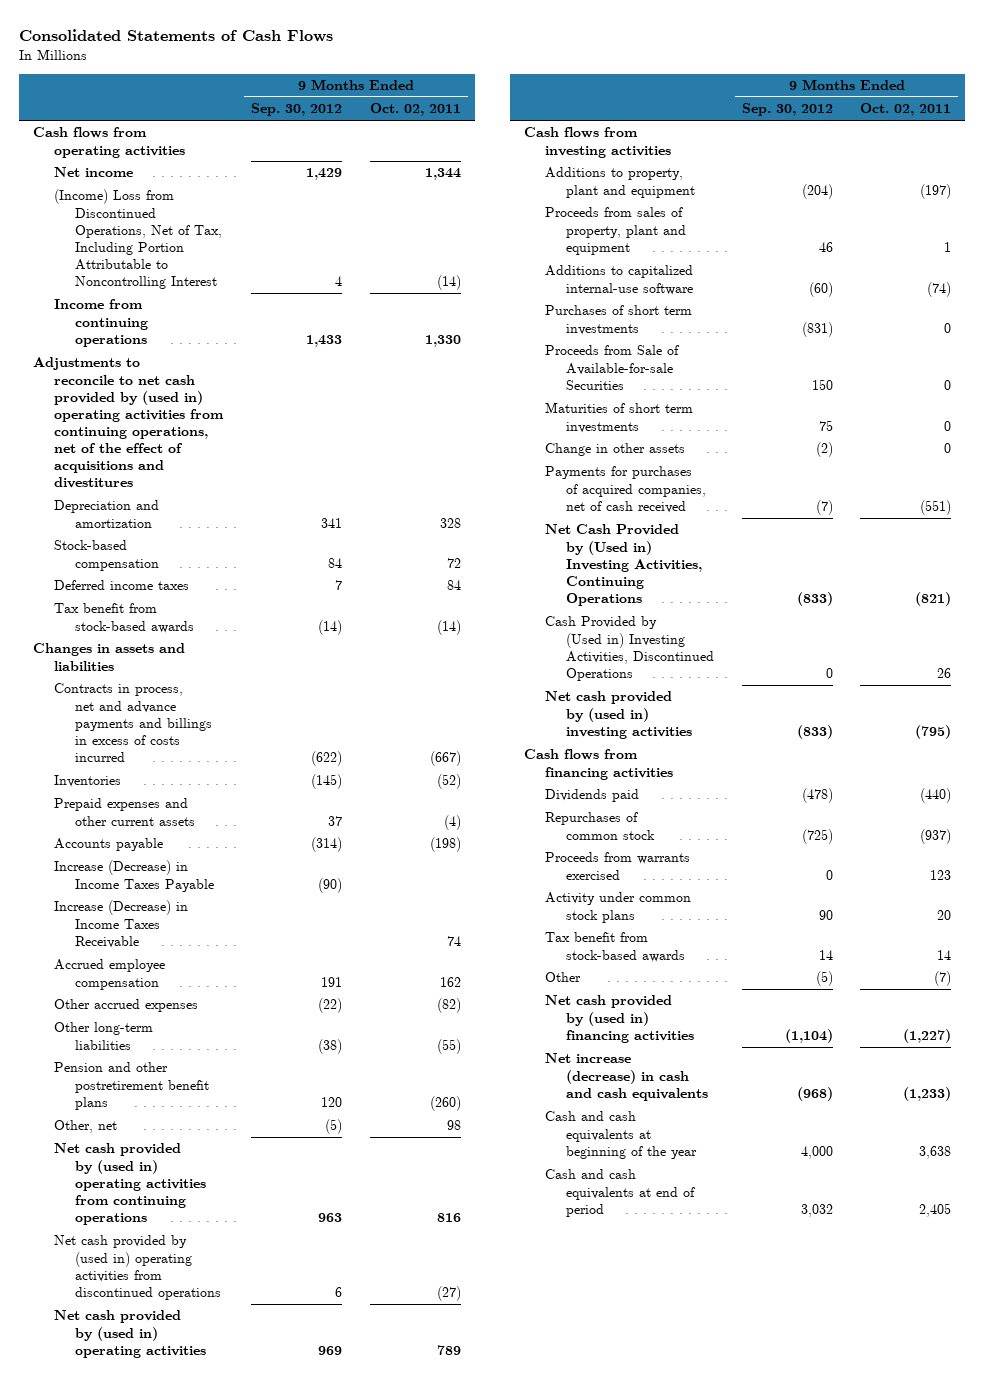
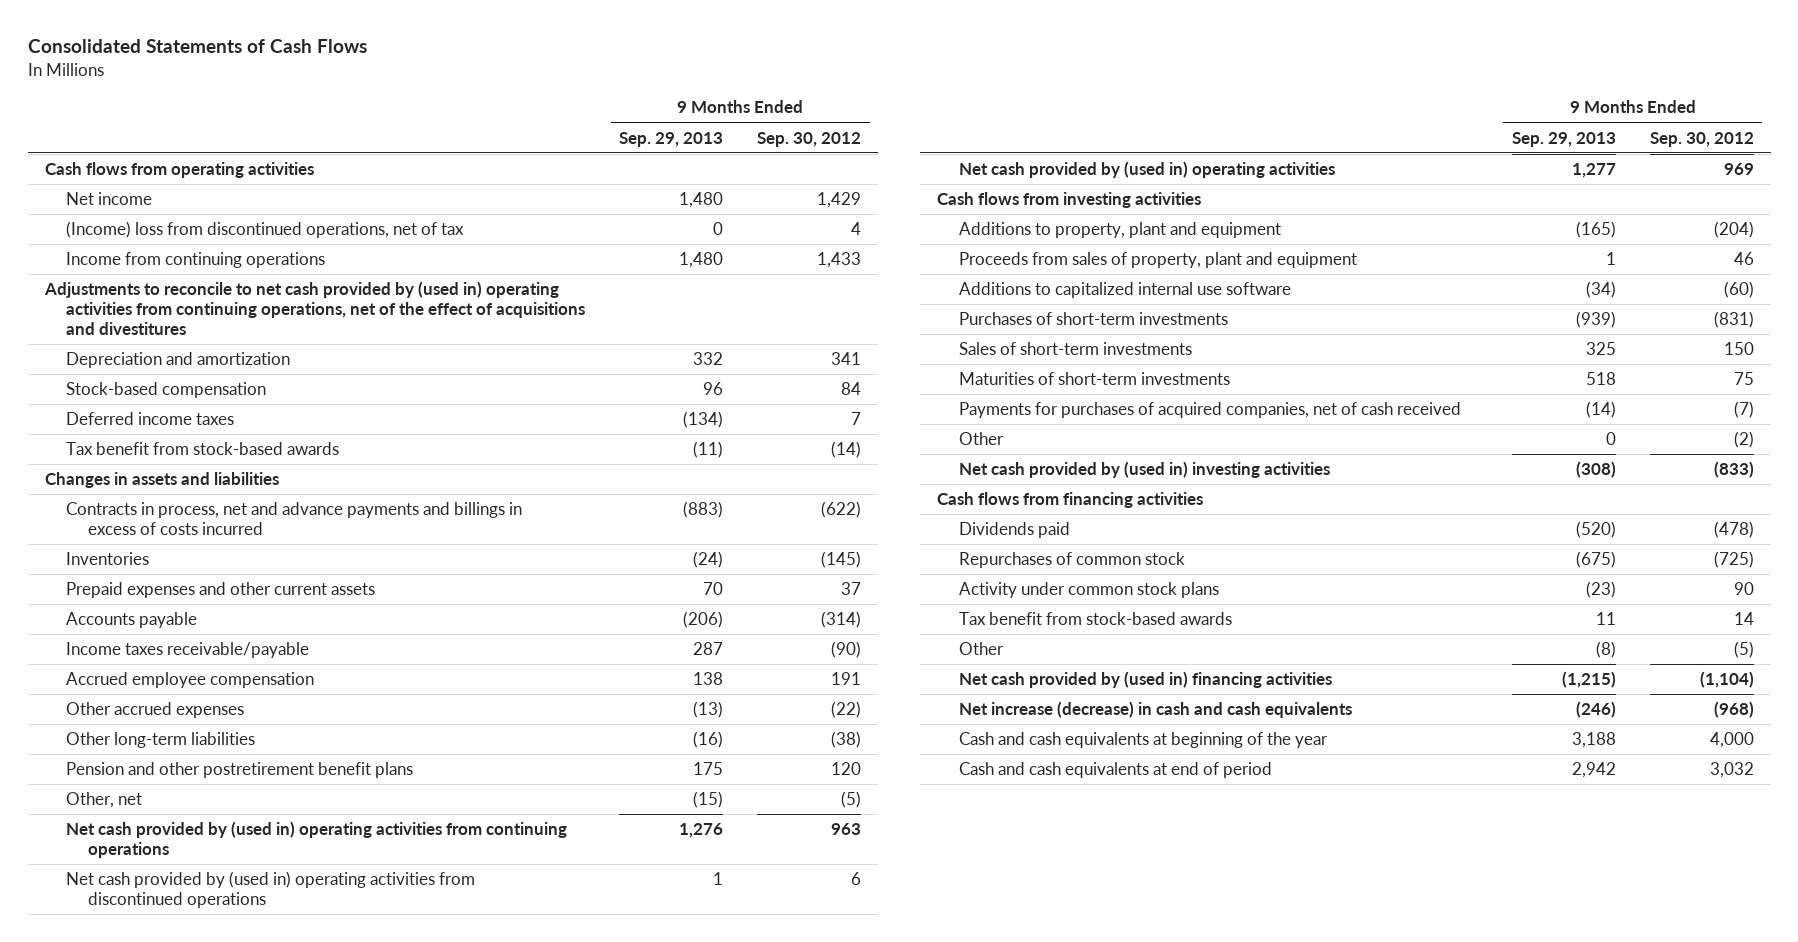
[369,103,461,117] Oct. 02, 2011 -> none
none -> [619,131,724,147] Sep. 29, 2013
[53,189,222,290] (Income) Loss from Discontinued Operations, Net of Tax, Including Portion Attributable to Noncontrolling Interest -> [66,221,465,239] (Income) loss from discontinued operations, net of tax
[53,860,214,892] Increase (Decrease) in Income Taxes Payable -> none
[53,900,188,948] Increase (Decrease) in Income Taxes Receivable -> none
none -> [66,642,310,659] Income taxes receivable/payable
[544,443,685,457] Change in other assets -> none
[544,265,693,295] Additions to capitalized internal-use software -> [958,282,1291,299] Additions to capitalized internal use software
[544,305,692,335] Purchases of short term investments -> [958,312,1228,326] Purchases of short-term investments
[544,345,679,390] Proceeds from Sale of Available-for-sale Securities -> [958,342,1192,356] Sales of short-term investments
[544,402,693,433] Maturities of short term investments -> [958,372,1230,386] Maturities of short-term investments
[544,524,702,606] Net Cash Provided by (Used in) Investing Activities, Continuing Operations -> none
[544,616,714,681] Cash Provided by (Used in) Investing Activities, Discontinued Operations -> none
none -> [958,432,1004,446] Other
[544,852,690,880] Proceeds from warrants exercised -> none

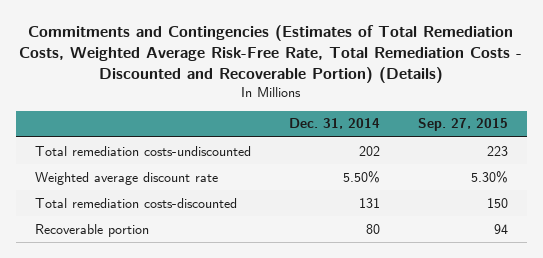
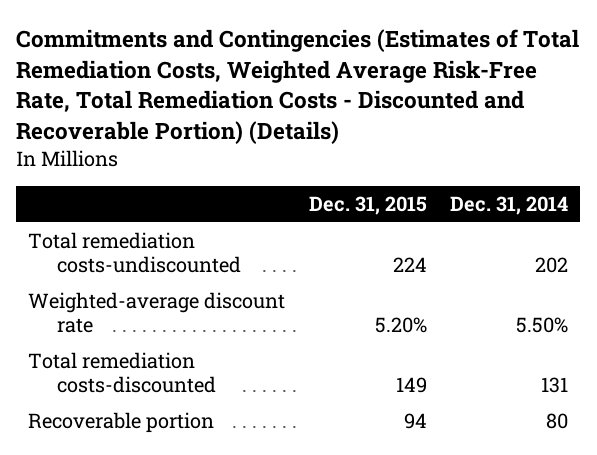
[417,118,508,132] Sep. 27, 2015 -> none
none -> [308,195,427,215] Dec. 31, 2015
[34,171,218,185] Weighted average discount rate -> [28,292,286,334] Weighted-average discount rate

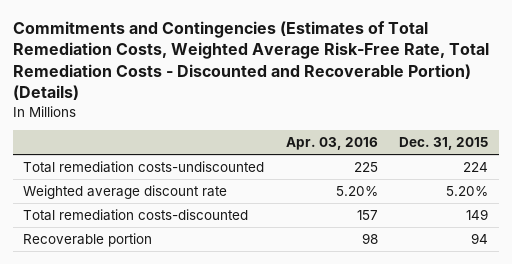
[450,195,569,215] Dec. 31, 2014 -> none
none -> [285,137,378,151] Apr. 03, 2016
[28,292,286,334] Weighted-average discount rate -> [23,185,228,200] Weighted average discount rate

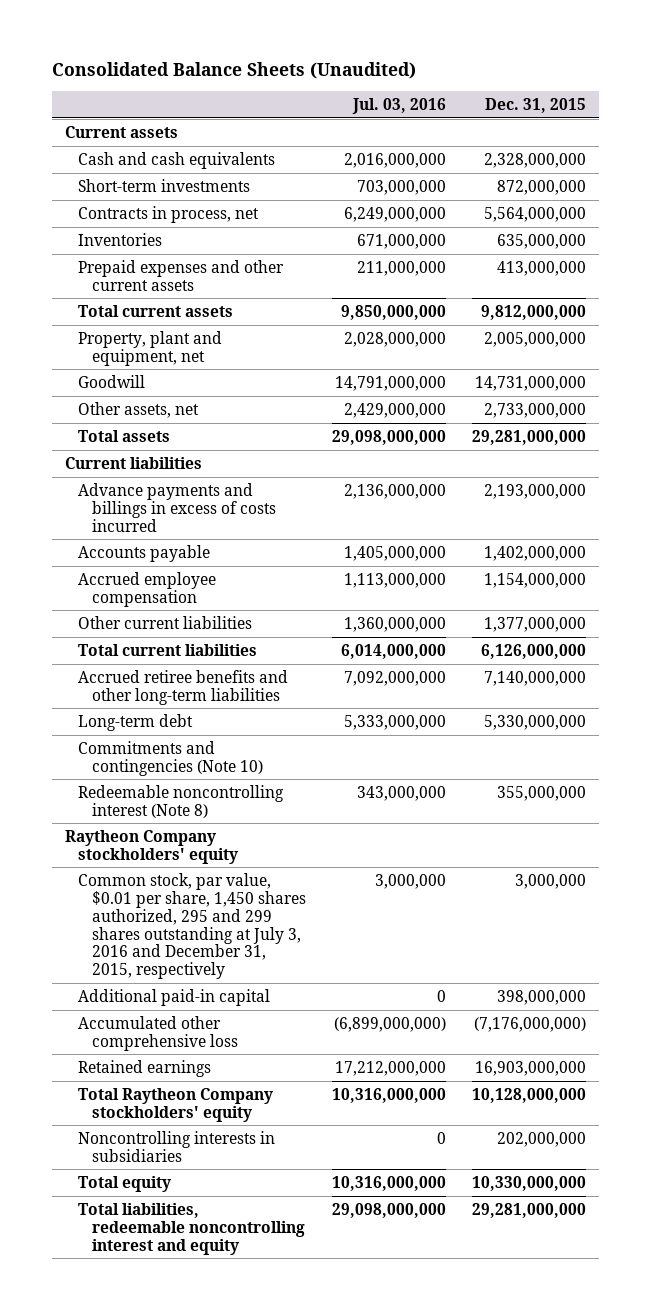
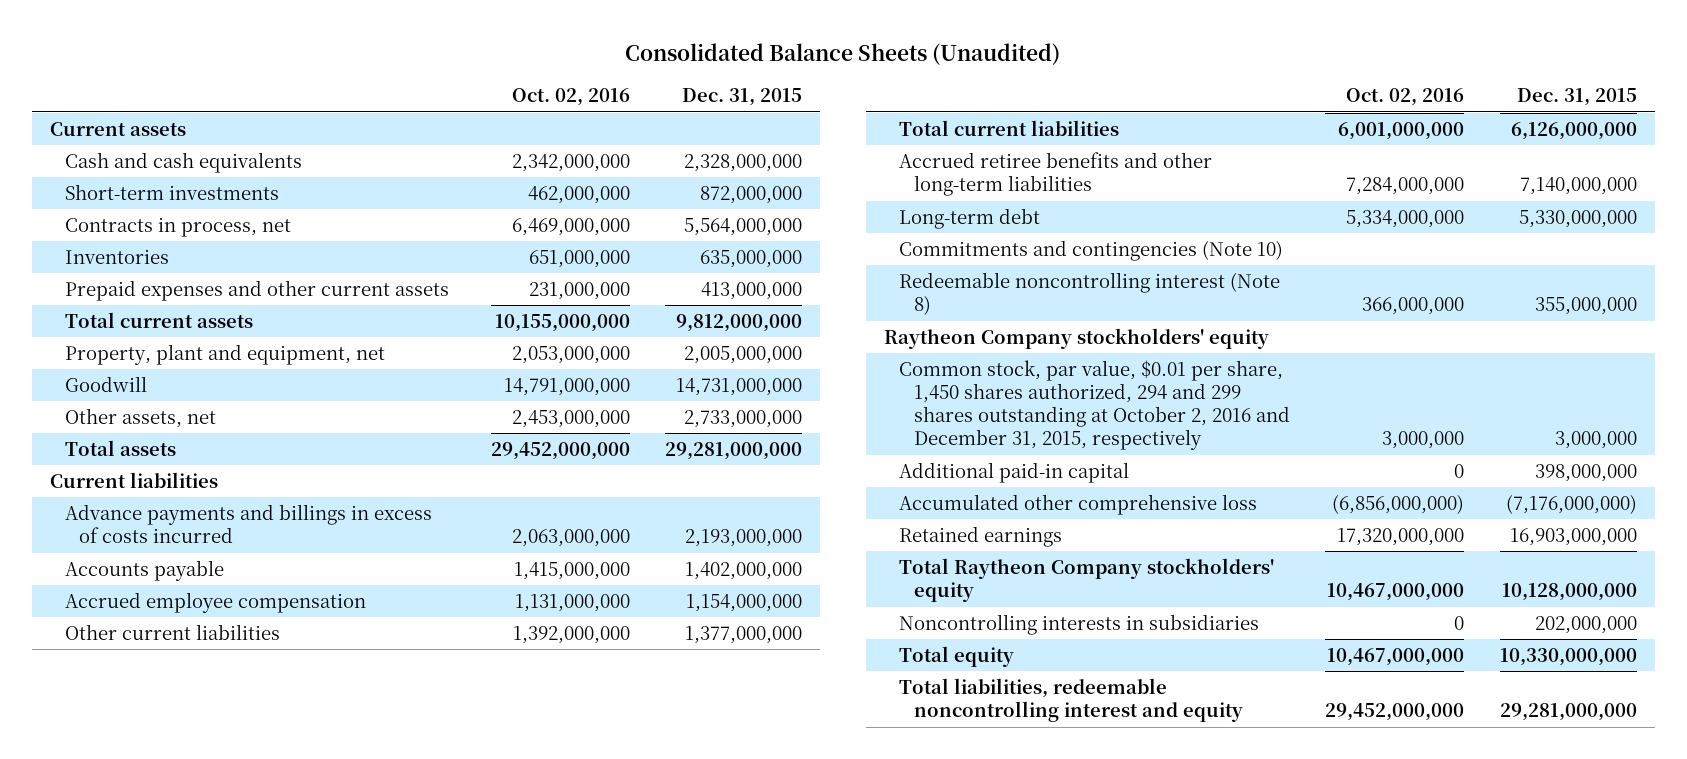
[352,98,447,115] Jul. 03, 2016 -> none
none -> [511,88,630,107] Oct. 02, 2016
[78,872,307,980] Common stock, par value, $0.01 per share, 1,450 shares authorized, 295 and 299 shares outstanding at July 3, 2016 and December 31, 2015, respectively -> [898,359,1290,451] Common stock, par value, $0.01 per share, 1,450 shares authorized, 294 and 299 shares outstanding at October 2, 2016 and December 31, 2015, respectively

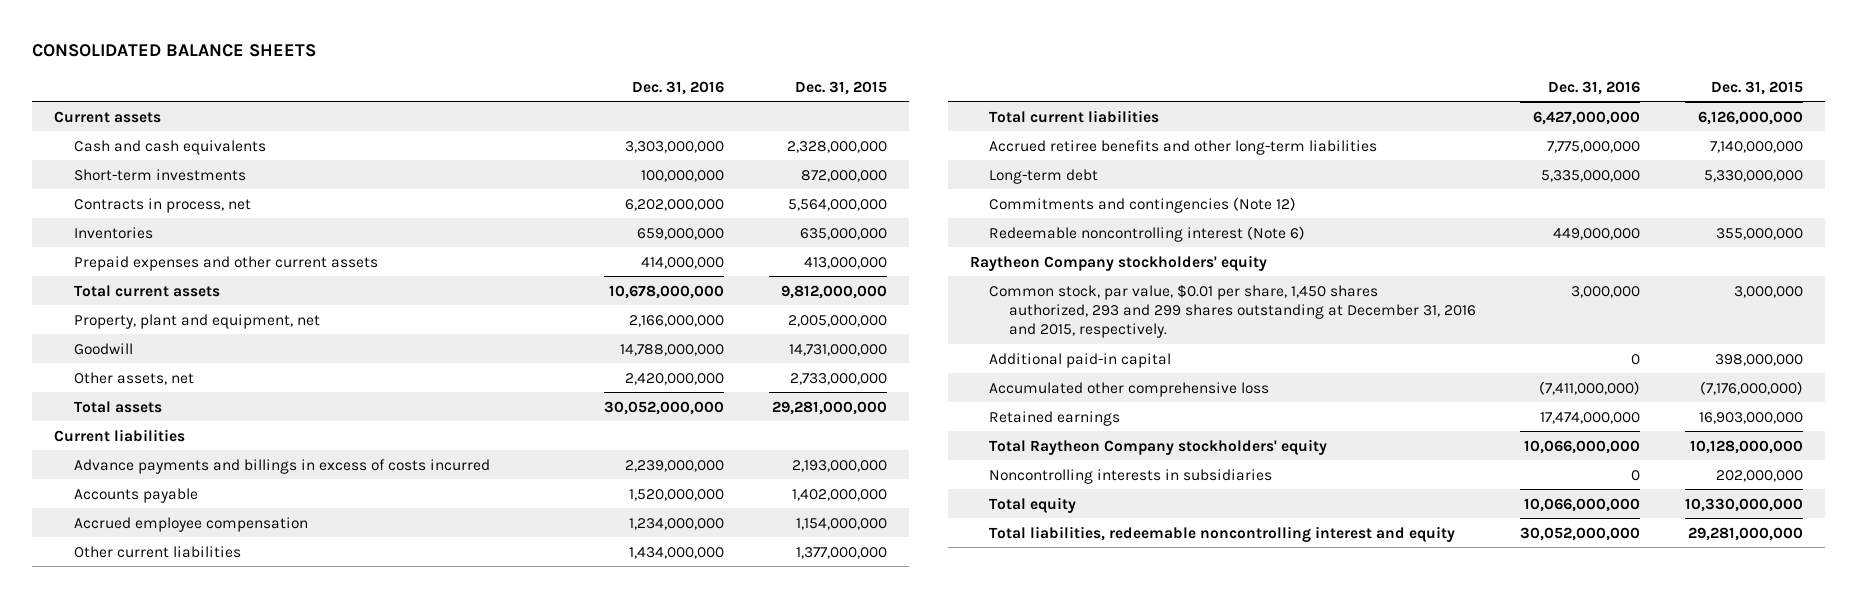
[625,42,1061,65] Consolidated Balance Sheets (Unaudited) -> [32,44,317,58] CONSOLIDATED BALANCE SHEETS
[511,88,630,107] Oct. 02, 2016 -> none
none -> [632,80,725,95] Dec. 31, 2016
[898,239,1283,261] Commitments and contingencies (Note 10) -> [989,196,1297,213] Commitments and contingencies (Note 12)
[898,271,1280,316] Redeemable noncontrolling interest (Note 8) -> [989,225,1306,242] Redeemable noncontrolling interest (Note 6)
[898,359,1290,451] Common stock, par value, $0.01 per share, 1,450 shares authorized, 294 and 299 shares outstanding at October 2, 2016 and December 31, 2015, respectively -> [989,283,1476,339] Common stock, par value, $0.01 per share, 1,450 shares authorized, 293 and 299 shares outstanding at December 31, 2016 and 2015, respectively.

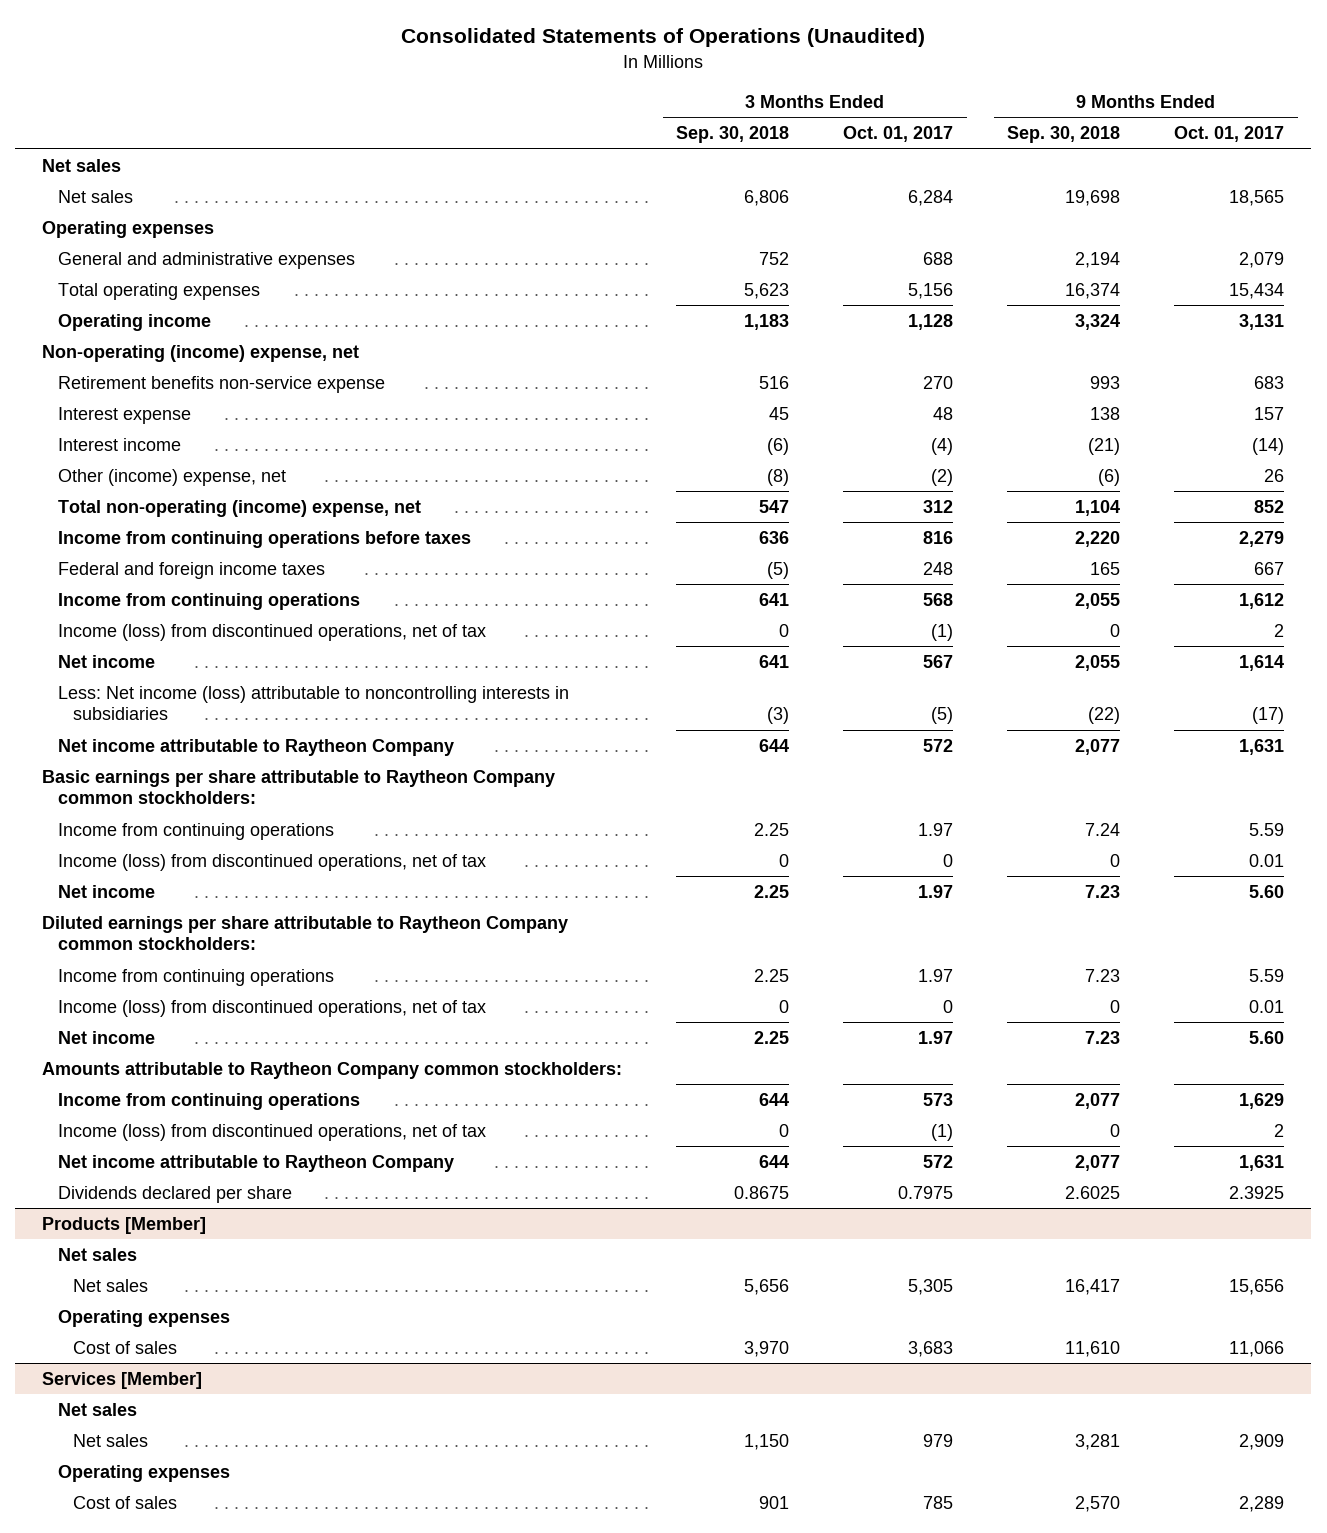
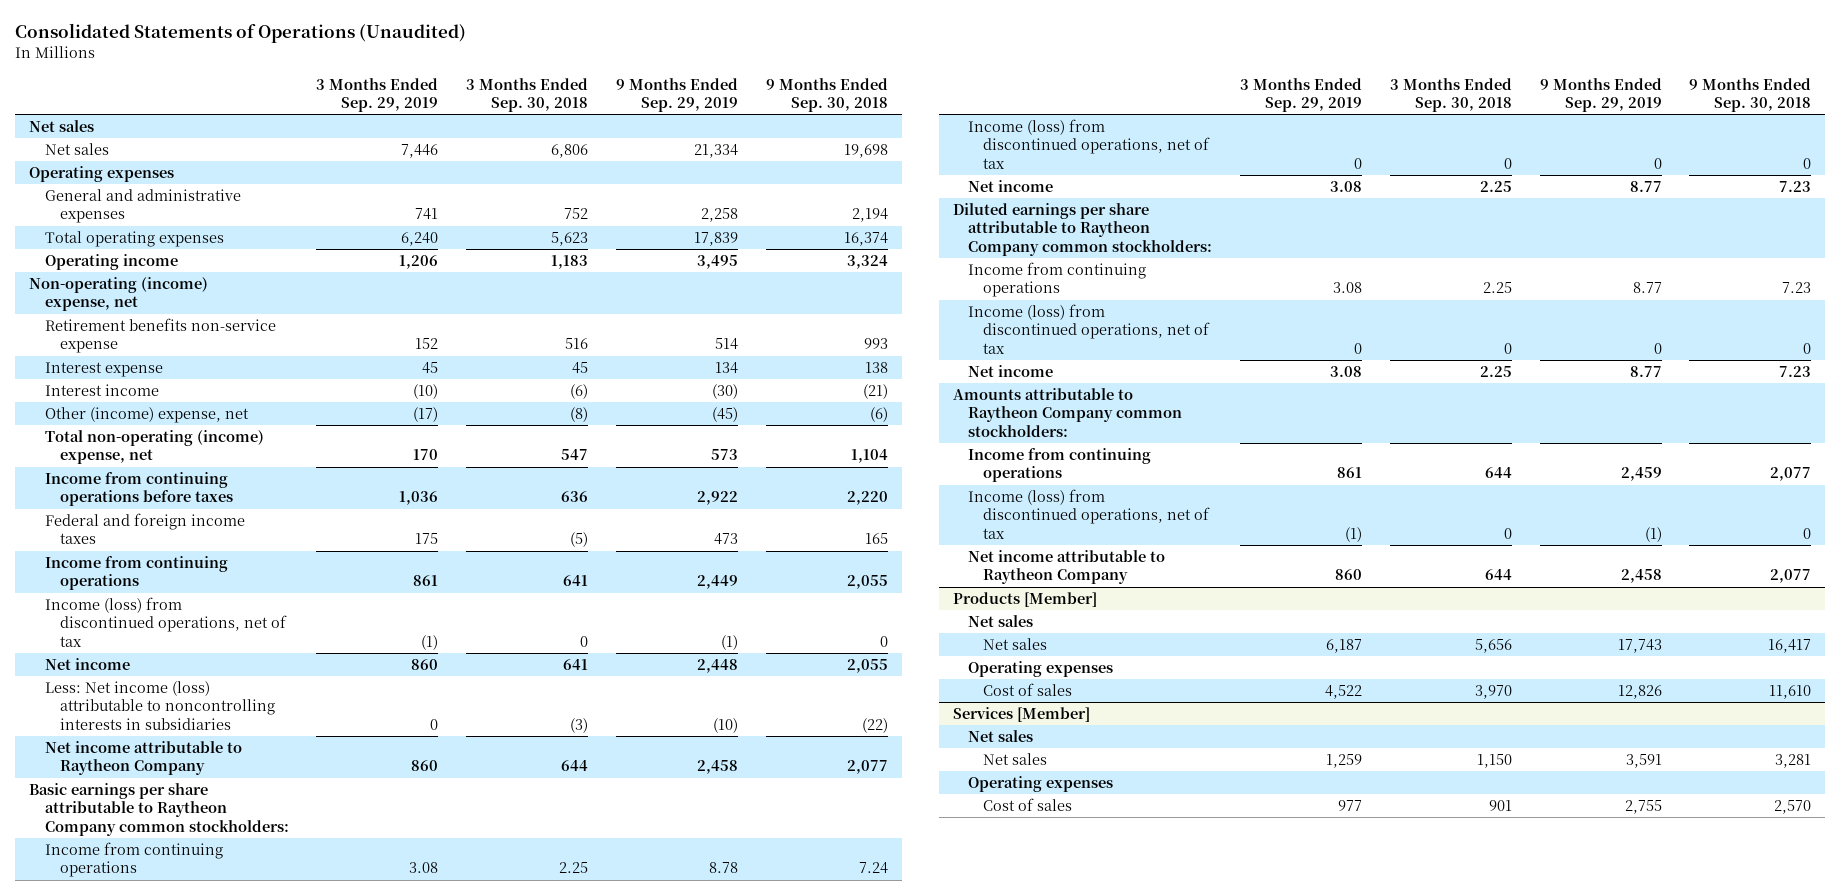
[843,126,954,143] Oct. 01, 2017 -> none
[1174,126,1285,143] Oct. 01, 2017 -> none
none -> [316,77,439,113] 3 Months Ended Sep. 29, 2019
none -> [616,77,739,113] 9 Months Ended Sep. 29, 2019
[57,1185,292,1203] Dividends declared per share -> none

